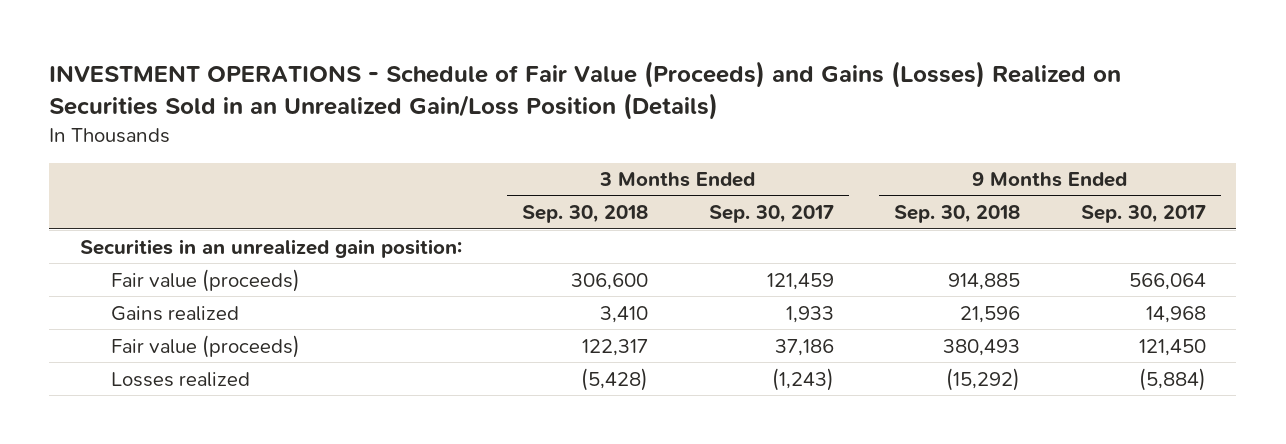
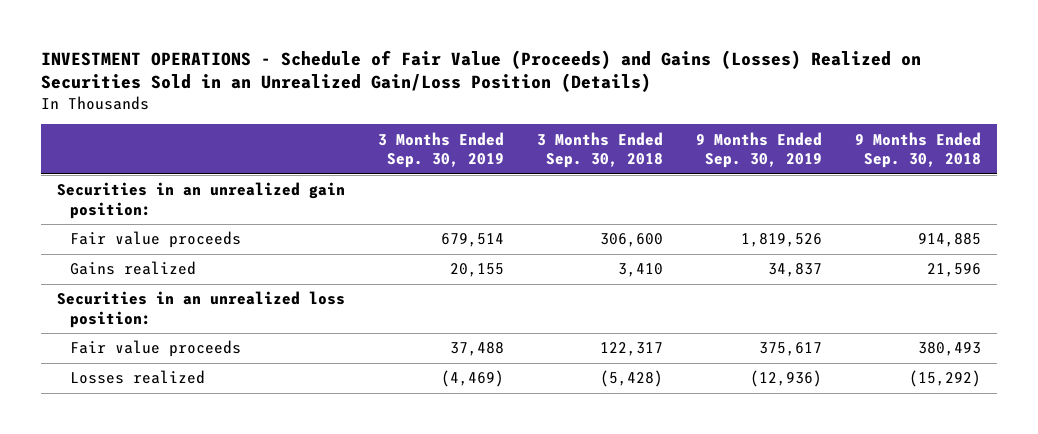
[708,205,834,224] Sep. 30, 2017 -> none
[1080,205,1206,224] Sep. 30, 2017 -> none
none -> [378,131,505,169] 3 Months Ended Sep. 30, 2019
none -> [695,131,822,169] 9 Months Ended Sep. 30, 2019
[111,268,301,292] Fair value (proceeds) -> [69,231,241,249] Fair value proceeds
none -> [57,291,346,328] Securities in an unrealized loss position:
[111,334,301,358] Fair value (proceeds) -> [69,340,241,358] Fair value proceeds

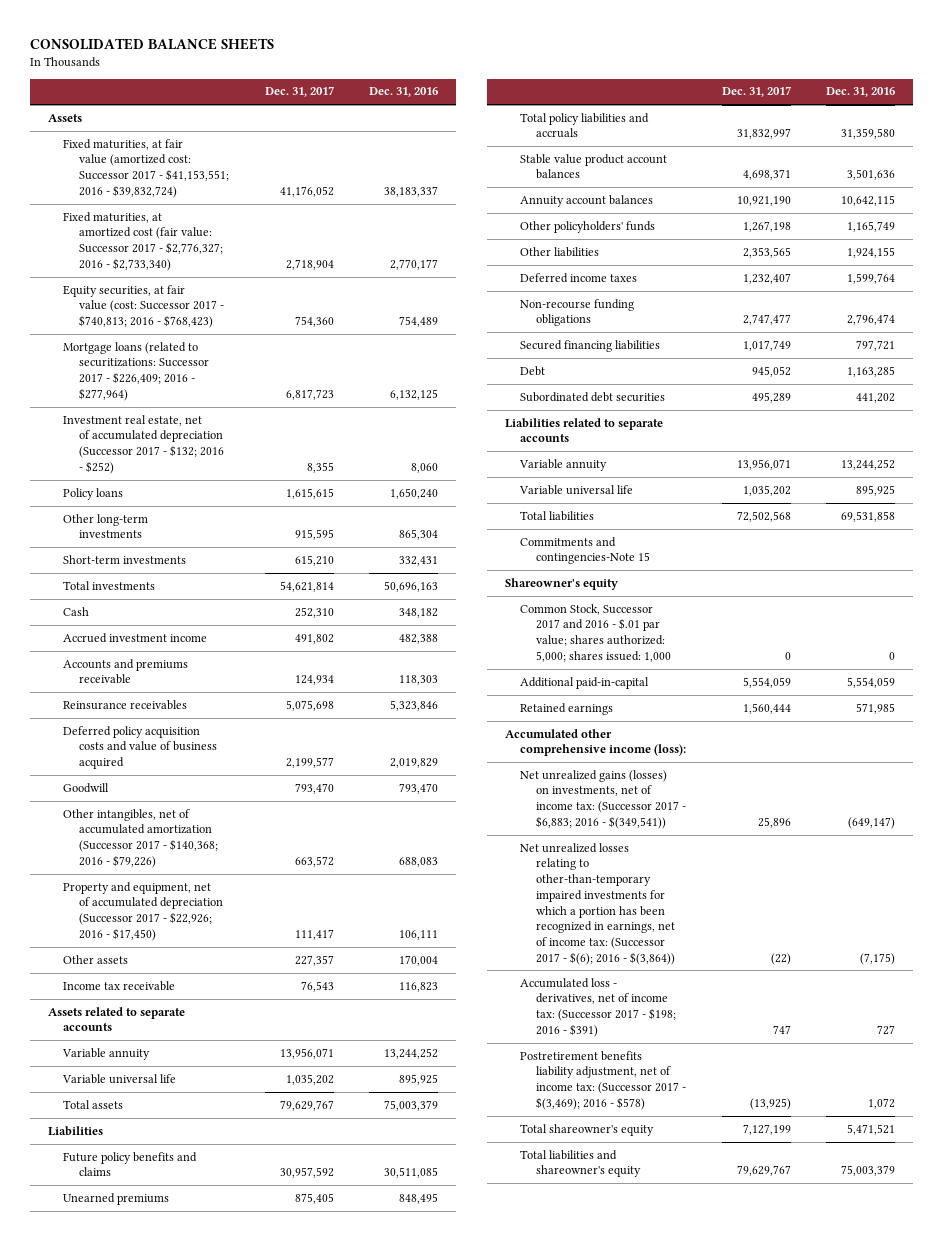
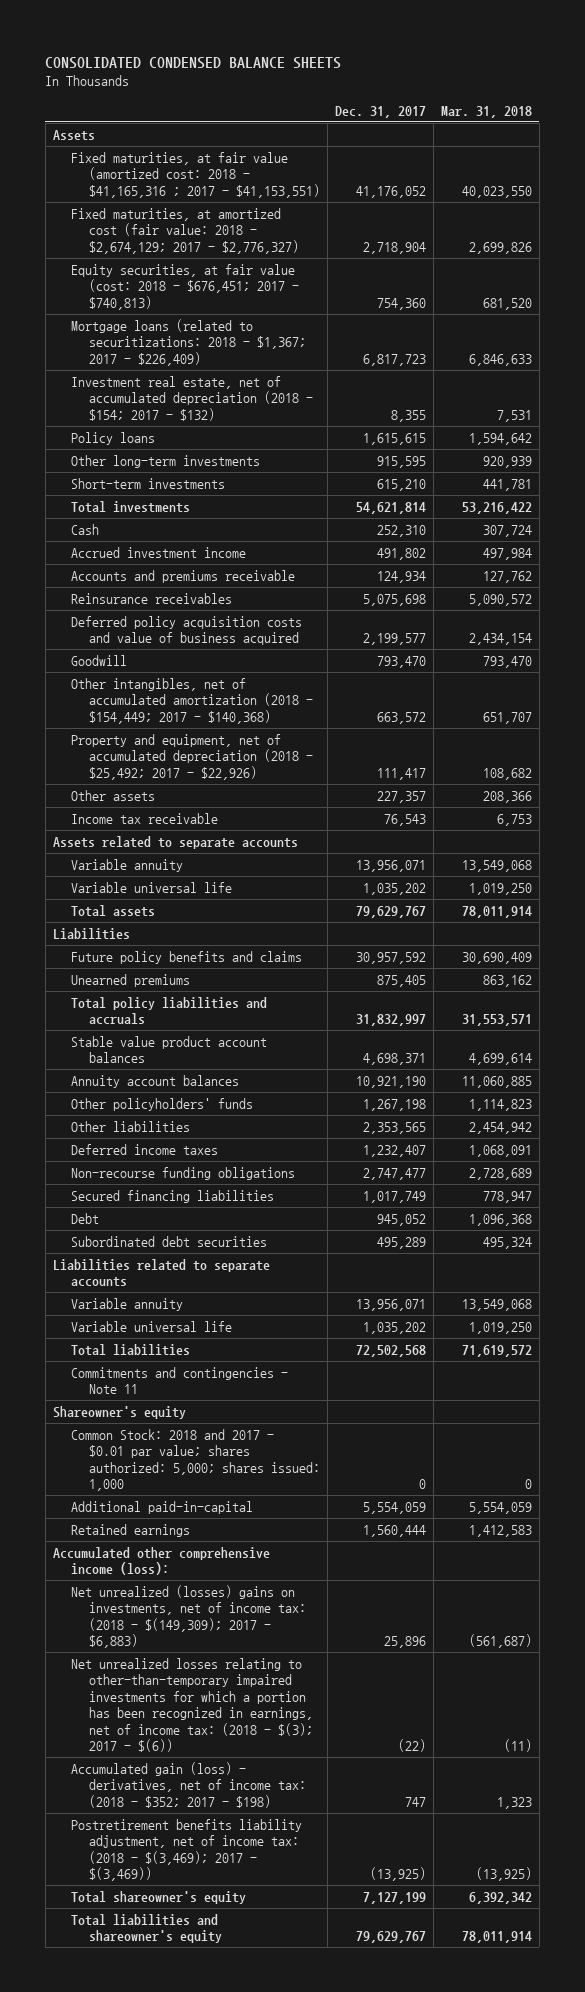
[30,38,275,51] CONSOLIDATED BALANCE SHEETS -> [45,56,342,69] CONSOLIDATED CONDENSED BALANCE SHEETS
[369,87,439,98] Dec. 31, 2016 -> none
none -> [440,105,532,118] Mar. 31, 2018
[63,138,229,198] Fixed maturities, at fair value (amortized cost: Successor 2017 - $41,153,551; 2016 - $39,832,724) -> [71,151,321,198] Fixed maturities, at fair value (amortized cost: 2018 - $41,165,316 ; 2017 - $41,153,551)
[63,211,223,271] Fixed maturities, at amortized cost (fair value: Successor 2017 - $2,776,327; 2016 - $2,733,340) -> [71,207,300,254] Fixed maturities, at amortized cost (fair value: 2018 - $2,674,129; 2017 - $2,776,327)
[63,284,224,329] Equity securities, at fair value (cost: Successor 2017 - $740,813; 2016 - $768,423) -> [71,263,300,310] Equity securities, at fair value (cost: 2018 - $676,451; 2017 - $740,813)
[63,341,209,401] Mortgage loans (related to securitizations: Successor 2017 - $226,409; 2016 - $277,964) -> [71,318,307,366] Mortgage loans (related to securitizations: 2018 - $1,367; 2017 - $226,409)
[63,414,224,474] Investment real estate, net of accumulated depreciation (Successor 2017 - $132; 2016 - $252) -> [71,375,314,421] Investment real estate, net of accumulated depreciation (2018 - $154; 2017 - $132)
[63,808,218,868] Other intangibles, net of accumulated amortization (Successor 2017 - $140,368; 2016 - $79,226) -> [71,677,314,724] Other intangibles, net of accumulated amortization (2018 - $154,449; 2017 - $140,368)
[63,881,223,941] Property and equipment, net of accumulated depreciation (Successor 2017 - $22,926; 2016 - $17,450) -> [71,733,314,780] Property and equipment, net of accumulated depreciation (2018 - $25,492; 2017 - $22,926)
[520,536,650,565] Commitments and contingencies-Note 15 -> [71,1366,289,1395] Commitments and contingencies - Note 11
[520,603,671,662] Common Stock, Successor 2017 and 2016 - $.01 par value; shares authorized: 5,000; shares issued: 1,000 -> [71,1428,321,1492] Common Stock: 2018 and 2017 - $0.01 par value; shares authorized: 5,000; shares issued: 1,000
[520,769,686,829] Net unrealized gains (losses) on investments, net of income tax: (Successor 2017 - $6,883; 2016 - $(349,541)) -> [71,1584,307,1649] Net unrealized (losses) gains on investments, net of income tax: (2018 - $(149,309); 2017 - $6,883)
[520,842,675,965] Net unrealized losses relating to other-than-temporary impaired investments for which a portion has been recognized in earnings, net of income tax: (Successor 2017 - $(6); 2016 - $(3,864)) -> [71,1657,314,1753] Net unrealized losses relating to other-than-temporary impaired investments for which a portion has been recognized in earnings, net of income tax: (2018 - $(3); 2017 - $(6))
[520,977,676,1037] Accumulated loss - derivatives, net of income tax: (Successor 2017 - $198; 2016 - $391) -> [71,1761,307,1808] Accumulated gain (loss) - derivatives, net of income tax: (2018 - $352; 2017 - $198)
[520,1050,686,1110] Postretirement benefits liability adjustment, net of income tax: (Successor 2017 - $(3,469); 2016 - $578) -> [71,1818,303,1882] Postretirement benefits liability adjustment, net of income tax: (2018 - $(3,469); 2017 - $(3,469))

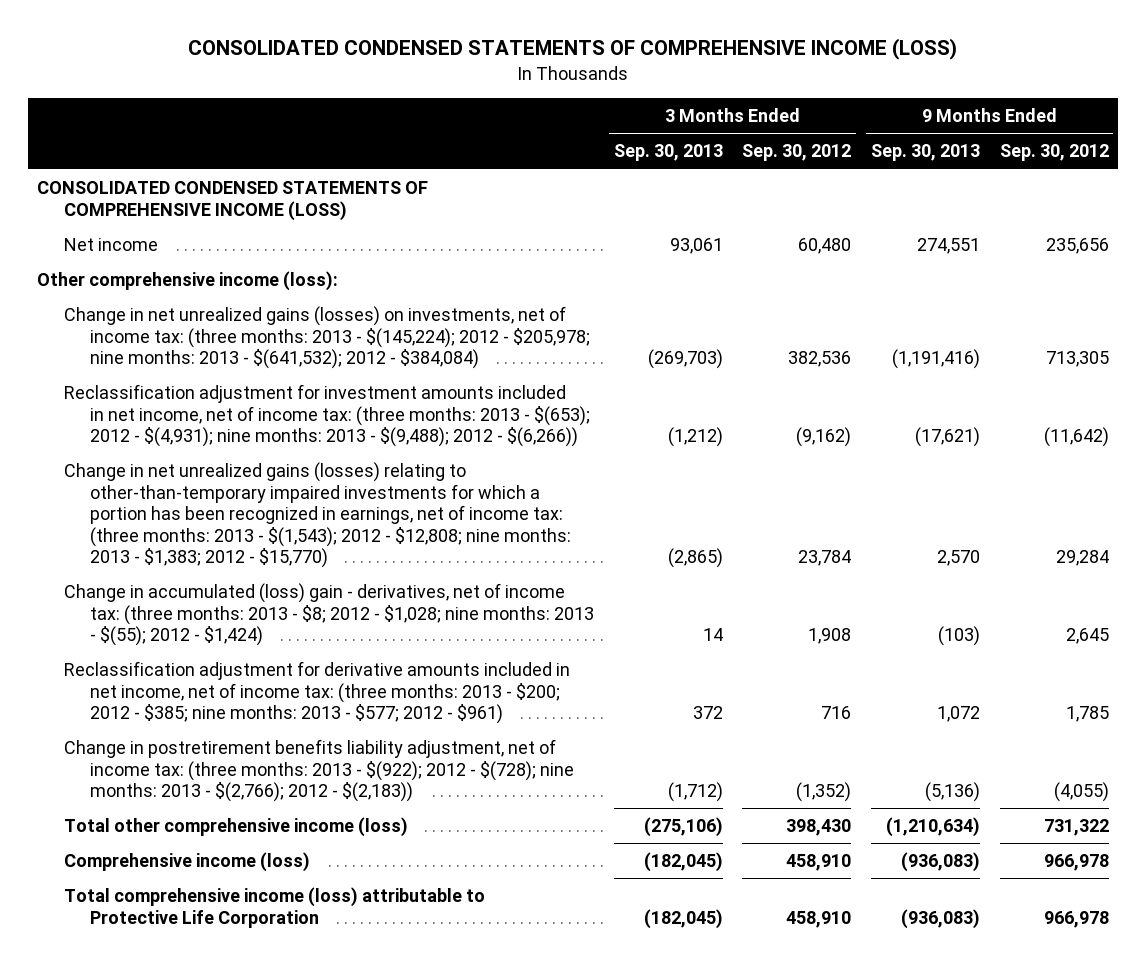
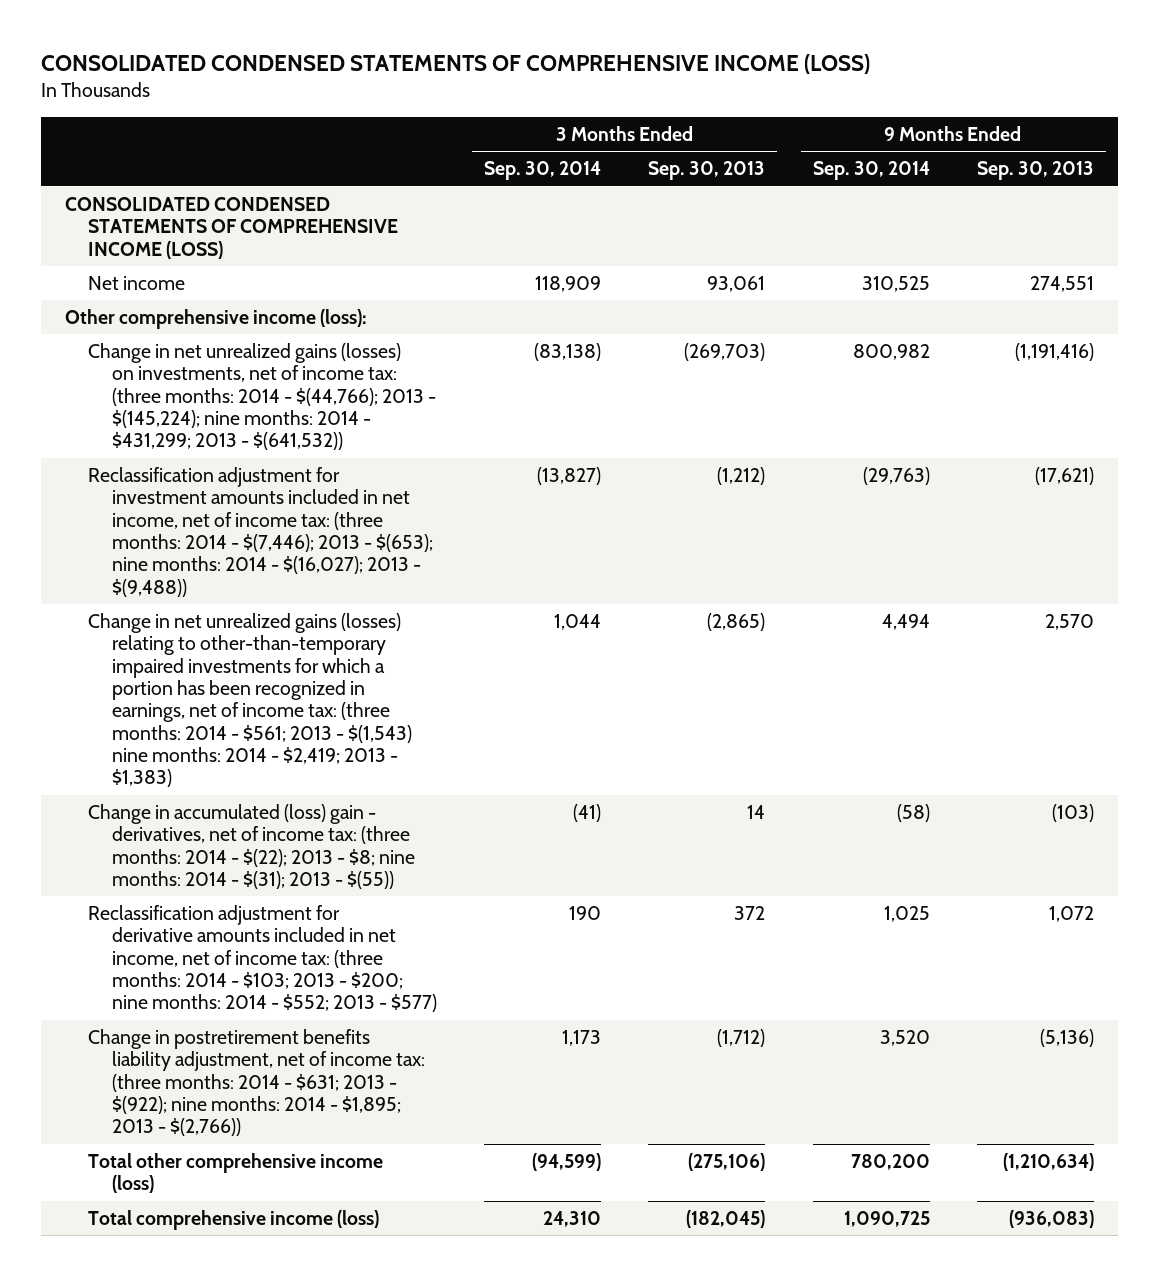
[742,144,852,162] Sep. 30, 2012 -> none
[999,144,1109,162] Sep. 30, 2012 -> none
none -> [484,161,602,181] Sep. 30, 2014
none -> [812,161,930,181] Sep. 30, 2014
[63,306,591,370] Change in net unrealized gains (losses) on investments, net of income tax: (three months: 2013 - $(145,224); 2012 - $205,978; nine months: 2013 - $(641,532); 2012 - $384,084) -> [88,343,436,451] Change in net unrealized gains (losses) on investments, net of income tax: (three months: 2014 - $(44,766); 2013 - $(145,224); nine months: 2014 - $431,299; 2013 - $(641,532))
[63,384,591,448] Reclassification adjustment for investment amounts included in net income, net of income tax: (three months: 2013 - $(653); 2012 - $(4,931); nine months: 2013 - $(9,488); 2012 - $(6,266)) -> [88,467,433,597] Reclassification adjustment for investment amounts included in net income, net of income tax: (three months: 2014 - $(7,446); 2013 - $(653); nine months: 2014 - $(16,027); 2013 - $(9,488))
[63,462,572,569] Change in net unrealized gains (losses) relating to other-than-temporary impaired investments for which a portion has been recognized in earnings, net of income tax: (three months: 2013 - $(1,543); 2012 - $12,808; nine months: 2013 - $1,383; 2012 - $15,770) -> [88,613,412,788] Change in net unrealized gains (losses) relating to other-than-temporary impaired investments for which a portion has been recognized in earnings, net of income tax: (three months: 2014 - $561; 2013 - $(1,543) nine months: 2014 - $2,419; 2013 - $1,383)
[63,583,595,647] Change in accumulated (loss) gain - derivatives, net of income tax: (three months: 2013 - $8; 2012 - $1,028; nine months: 2013 - $(55); 2012 - $1,424) -> [88,804,415,889] Change in accumulated (loss) gain - derivatives, net of income tax: (three months: 2014 - $(22); 2013 - $8; nine months: 2014 - $(31); 2013 - $(55))
[63,661,570,725] Reclassification adjustment for derivative amounts included in net income, net of income tax: (three months: 2013 - $200; 2012 - $385; nine months: 2013 - $577; 2012 - $961) -> [88,905,437,1013] Reclassification adjustment for derivative amounts included in net income, net of income tax: (three months: 2014 - $103; 2013 - $200; nine months: 2014 - $552; 2013 - $577)
[63,739,575,803] Change in postretirement benefits liability adjustment, net of income tax: (three months: 2013 - $(922); 2012 - $(728); nine months: 2013 - $(2,766); 2012 - $(2,183)) -> [88,1029,425,1137] Change in postretirement benefits liability adjustment, net of income tax: (three months: 2014 - $631; 2013 - $(922); nine months: 2014 - $1,895; 2013 - $(2,766))
[63,852,310,873] Comprehensive income (loss) -> none
[63,887,485,928] Total comprehensive income (loss) attributable to Protective Life Corporation -> [88,1210,380,1231] Total comprehensive income (loss)

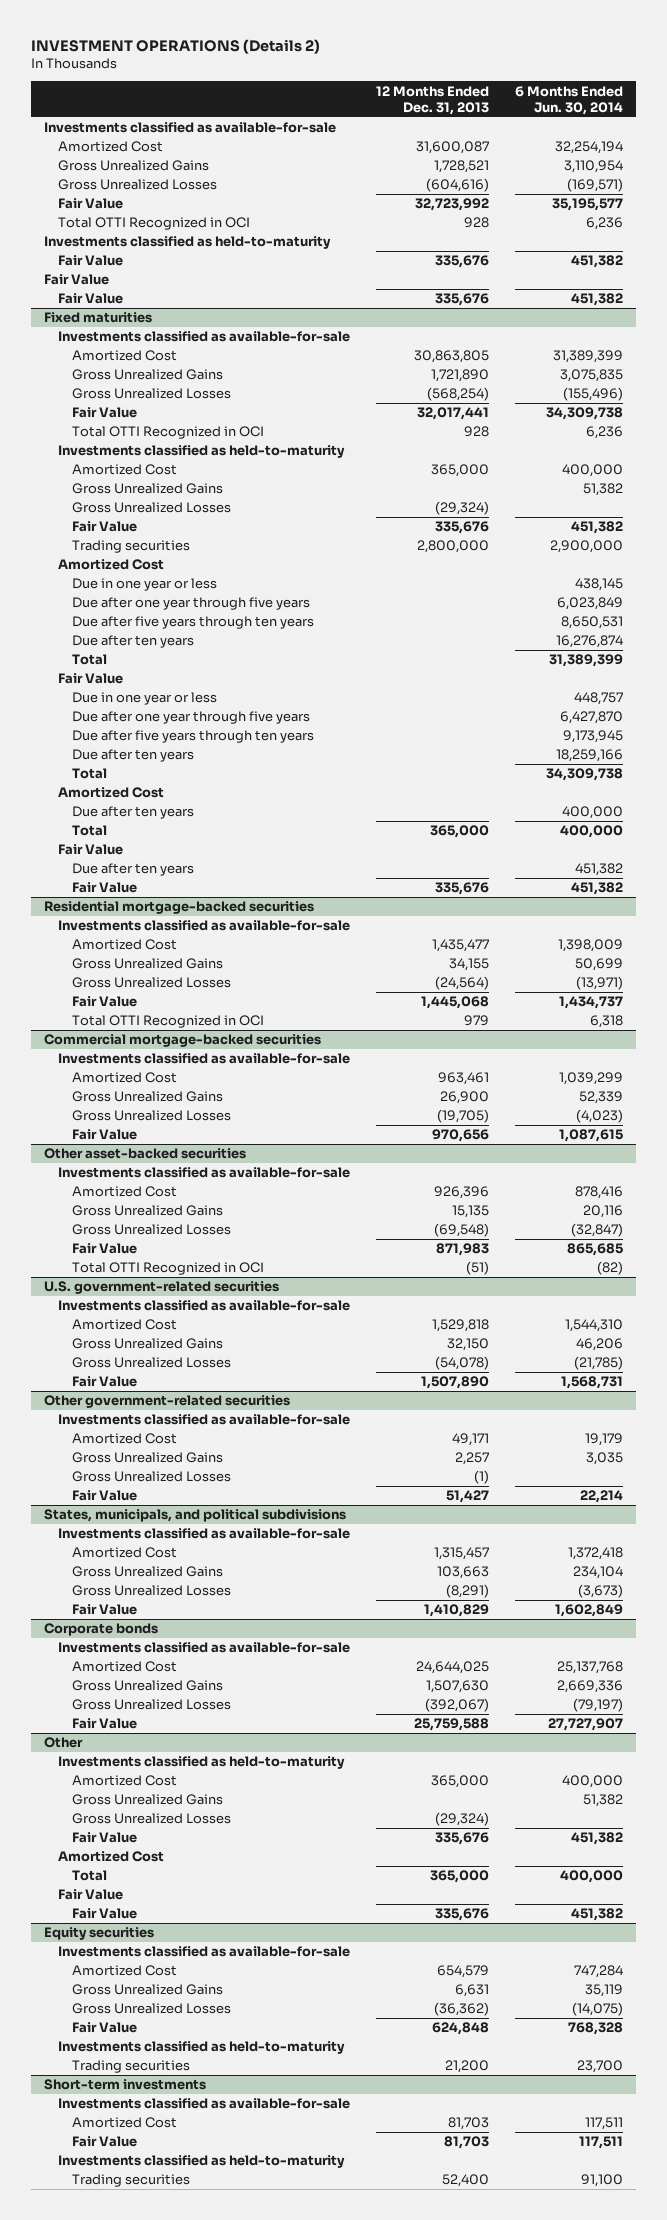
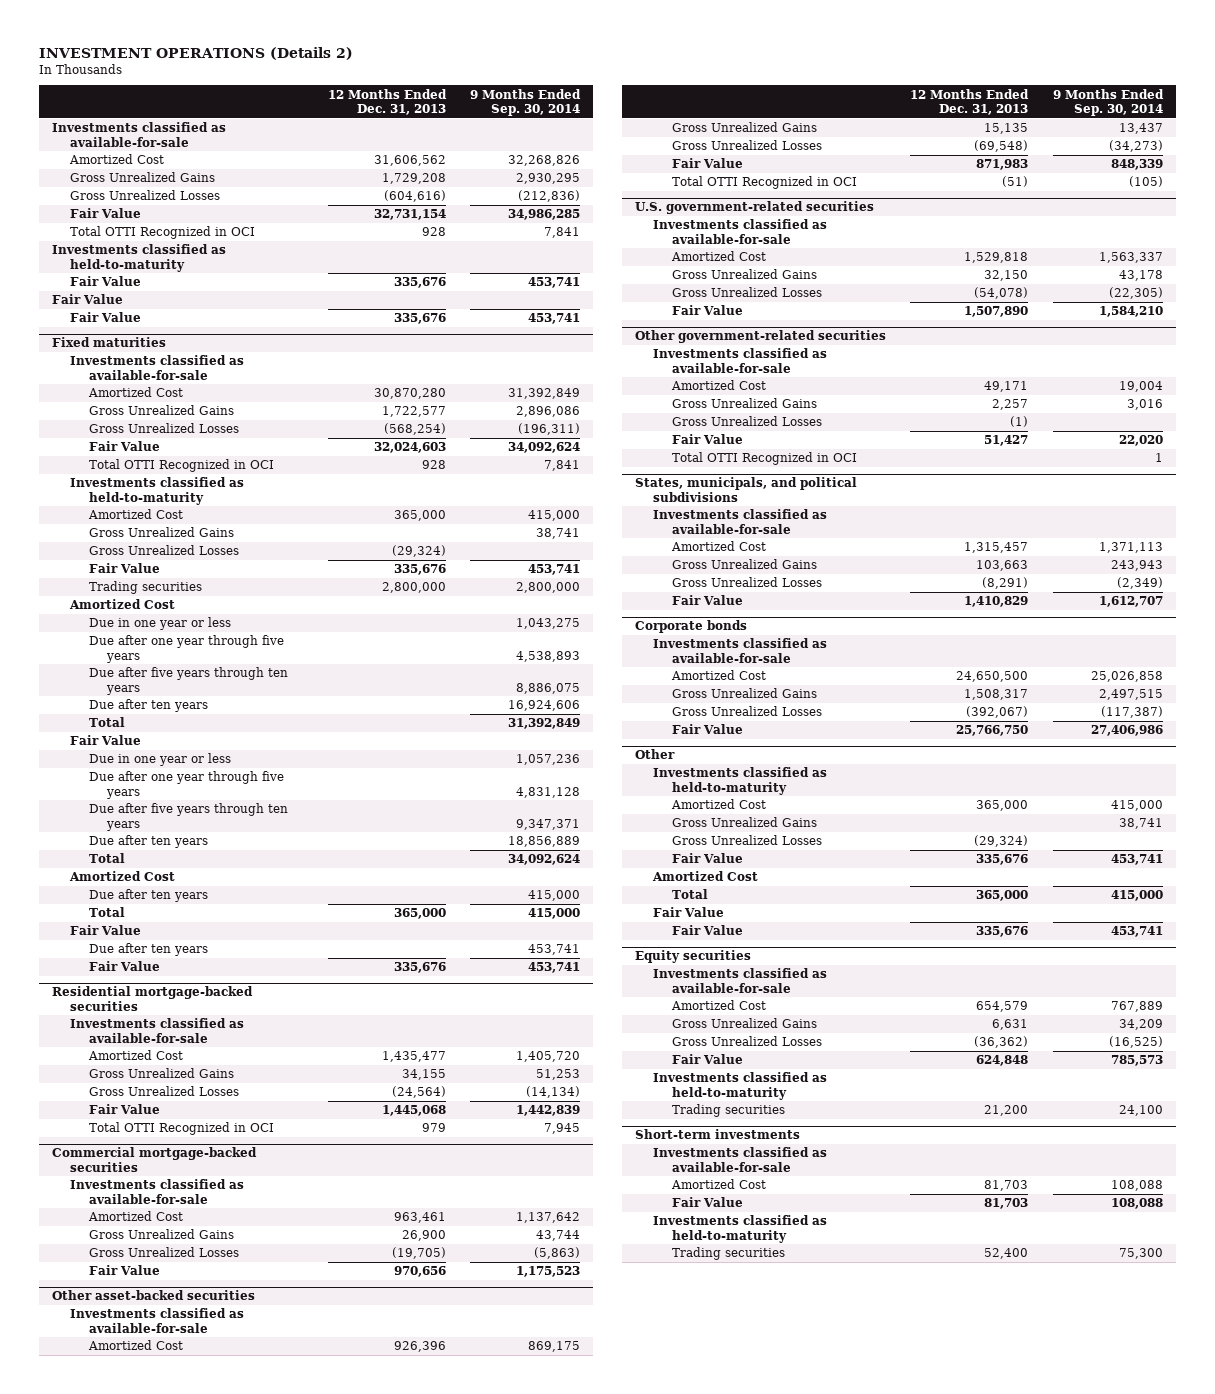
[514,85,623,115] 6 Months Ended Jun. 30, 2014 -> none
none -> [470,88,582,117] 9 Months Ended Sep. 30, 2014
[415,141,489,155] 31,600,087 -> [373,155,446,167] 31,606,562
[433,160,489,174] 1,728,521 -> [381,173,446,185] 1,729,208
[414,198,489,212] 32,723,992 -> [373,209,446,221] 32,731,154
[413,350,489,364] 30,863,805 -> [373,388,446,400] 30,870,280
[430,369,489,383] 1,721,890 -> [381,406,446,418] 1,722,577
[416,407,489,421] 32,017,441 -> [373,442,446,454] 32,024,603
none -> [671,452,857,466] Total OTTI Recognized in OCI
[415,1661,489,1675] 24,644,025 -> [956,671,1029,683] 24,650,500
[425,1680,489,1694] 1,507,630 -> [964,689,1029,701] 1,508,317
[413,1718,489,1732] 25,759,588 -> [956,725,1029,737] 25,766,750

